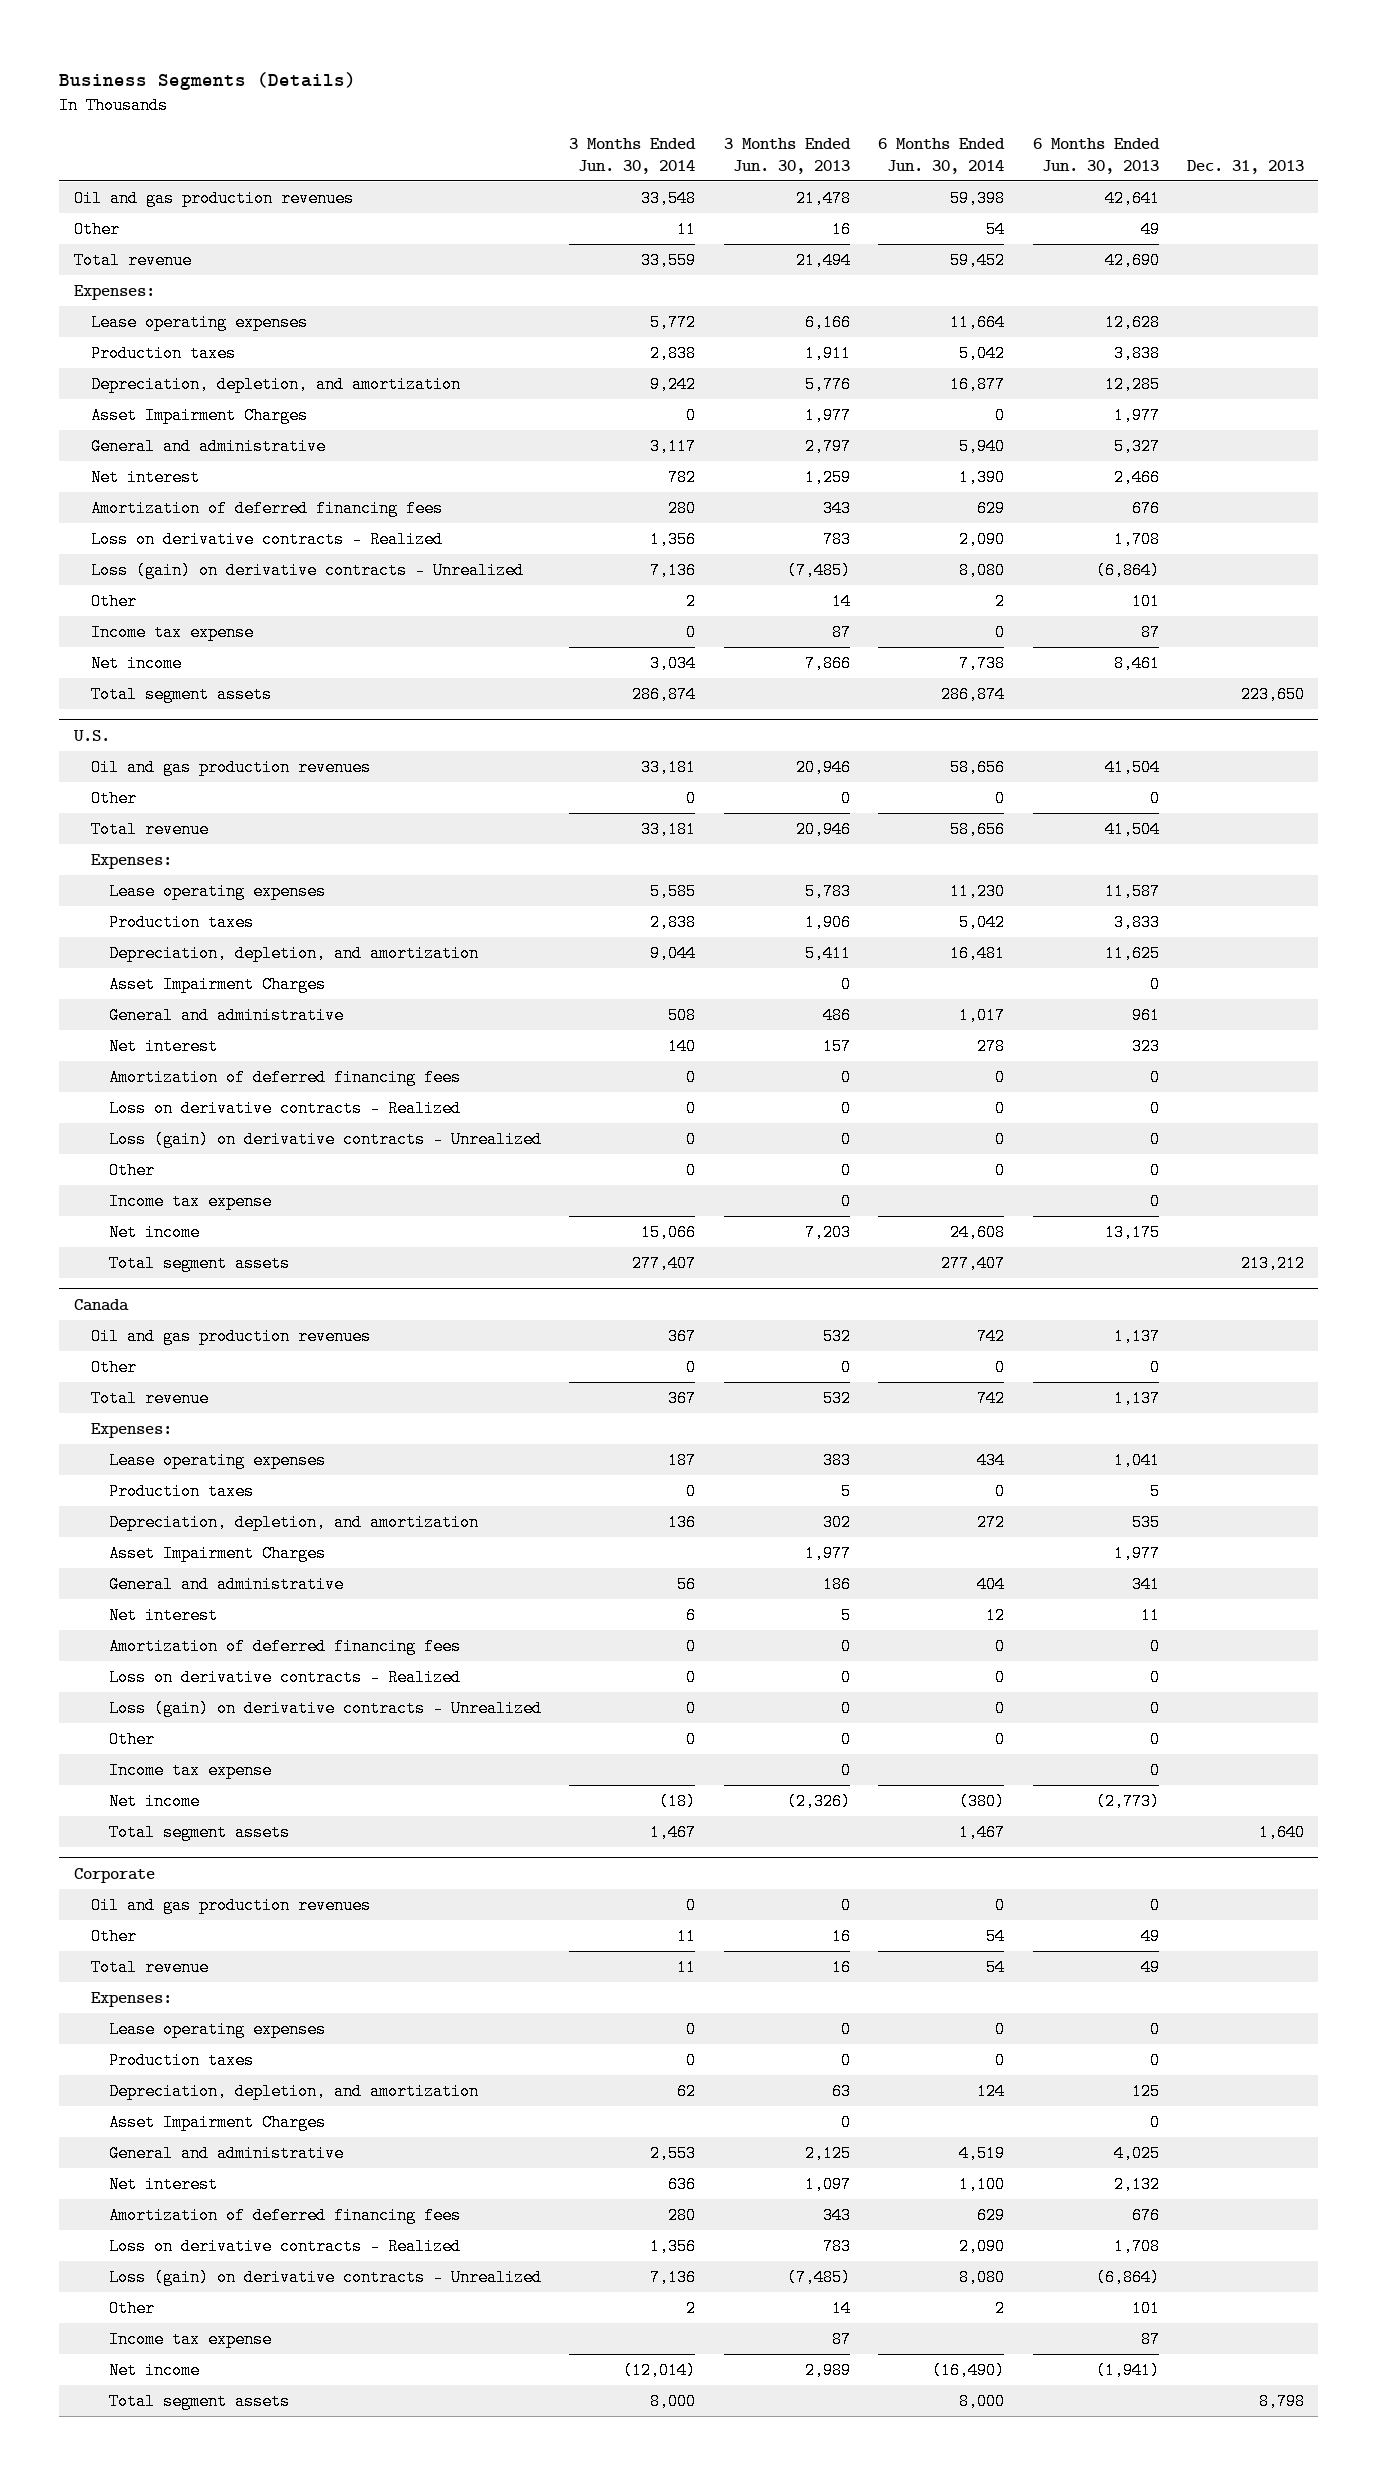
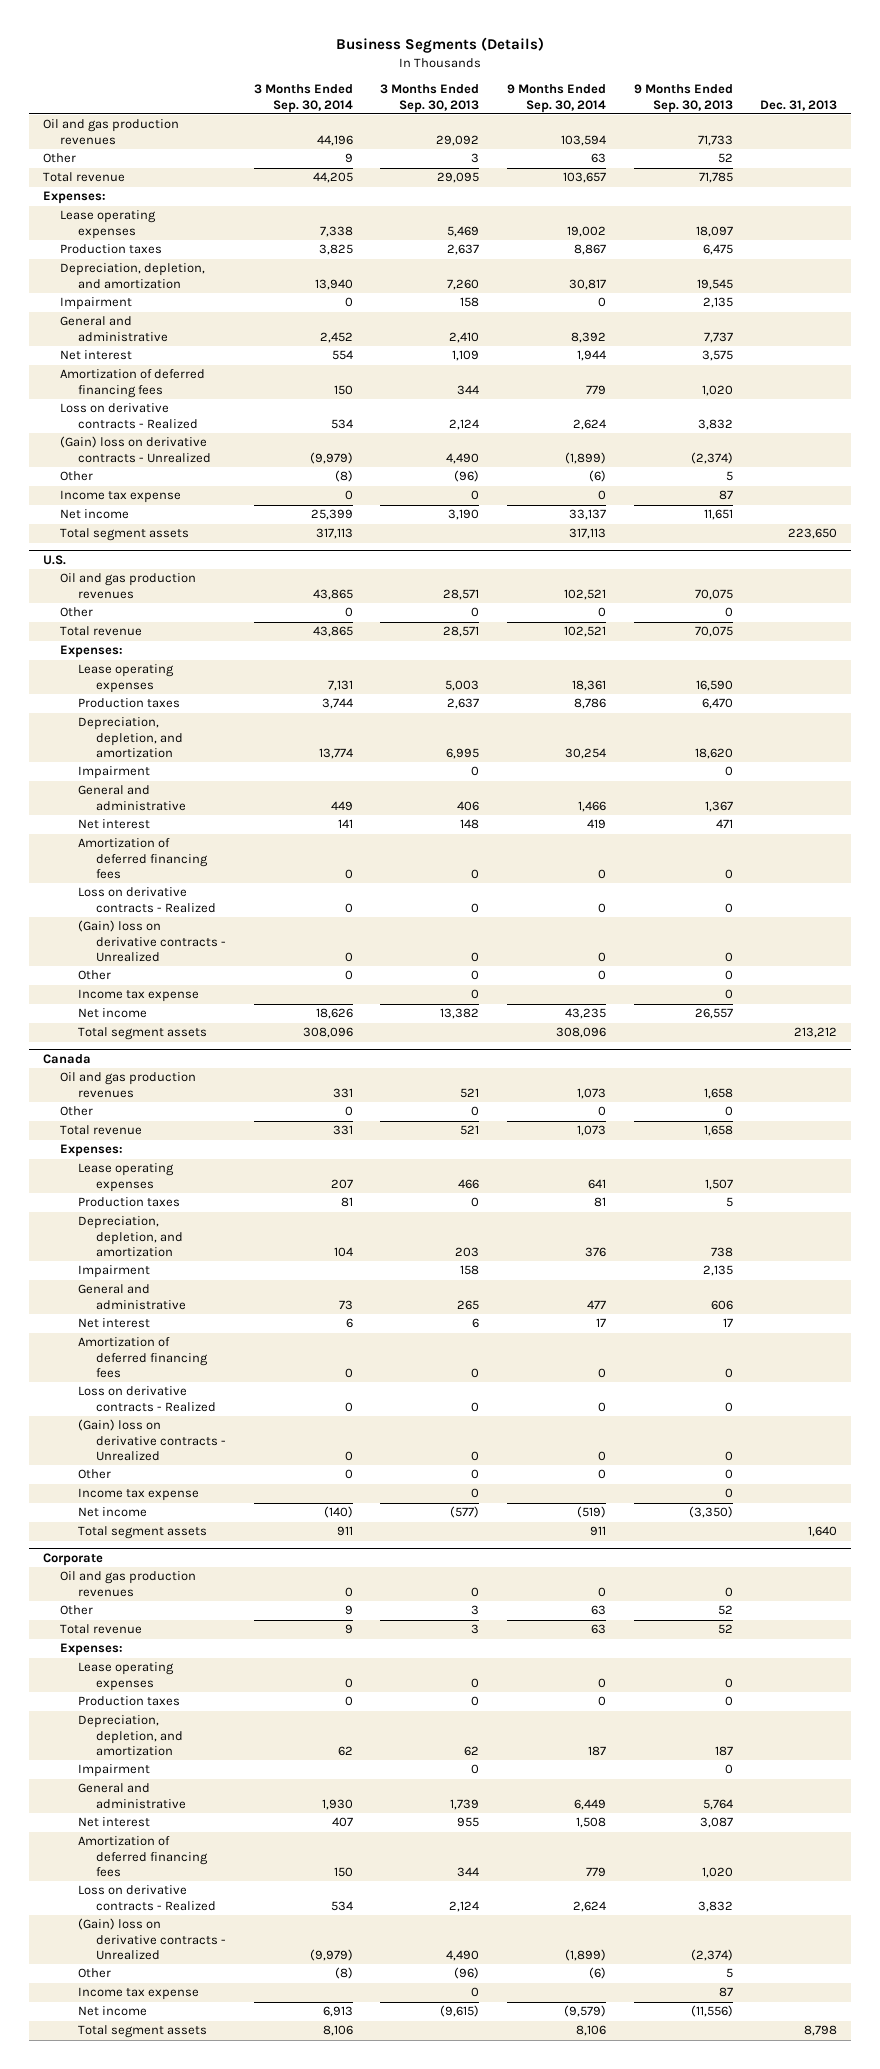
[569,137,697,174] 3 Months Ended Jun. 30, 2014 -> none
[723,137,851,174] 3 Months Ended Jun. 30, 2013 -> none
[878,137,1006,174] 6 Months Ended Jun. 30, 2014 -> none
[1032,137,1160,174] 6 Months Ended Jun. 30, 2013 -> none
none -> [253,84,353,113] 3 Months Ended Sep. 30, 2014
none -> [380,84,480,113] 3 Months Ended Sep. 30, 2013
none -> [507,84,607,113] 9 Months Ended Sep. 30, 2014
none -> [633,84,733,113] 9 Months Ended Sep. 30, 2013
[91,407,309,425] Asset Impairment Charges -> [60,297,133,311] Impairment
[91,562,525,580] Loss (gain) on derivative contracts - Unrealized -> [60,436,212,463] (Gain) loss on derivative contracts - Unrealized
[109,976,327,994] Asset Impairment Charges -> [78,766,151,780] Impairment
[109,1131,543,1149] Loss (gain) on derivative contracts - Unrealized -> [78,920,226,962] (Gain) loss on derivative contracts - Unrealized
[109,1545,327,1563] Asset Impairment Charges -> [78,1265,151,1279] Impairment
[109,1700,543,1718] Loss (gain) on derivative contracts - Unrealized -> [78,1419,226,1461] (Gain) loss on derivative contracts - Unrealized
[109,2114,327,2132] Asset Impairment Charges -> [78,1764,151,1778] Impairment
[109,2269,543,2287] Loss (gain) on derivative contracts - Unrealized -> [78,1918,226,1960] (Gain) loss on derivative contracts - Unrealized

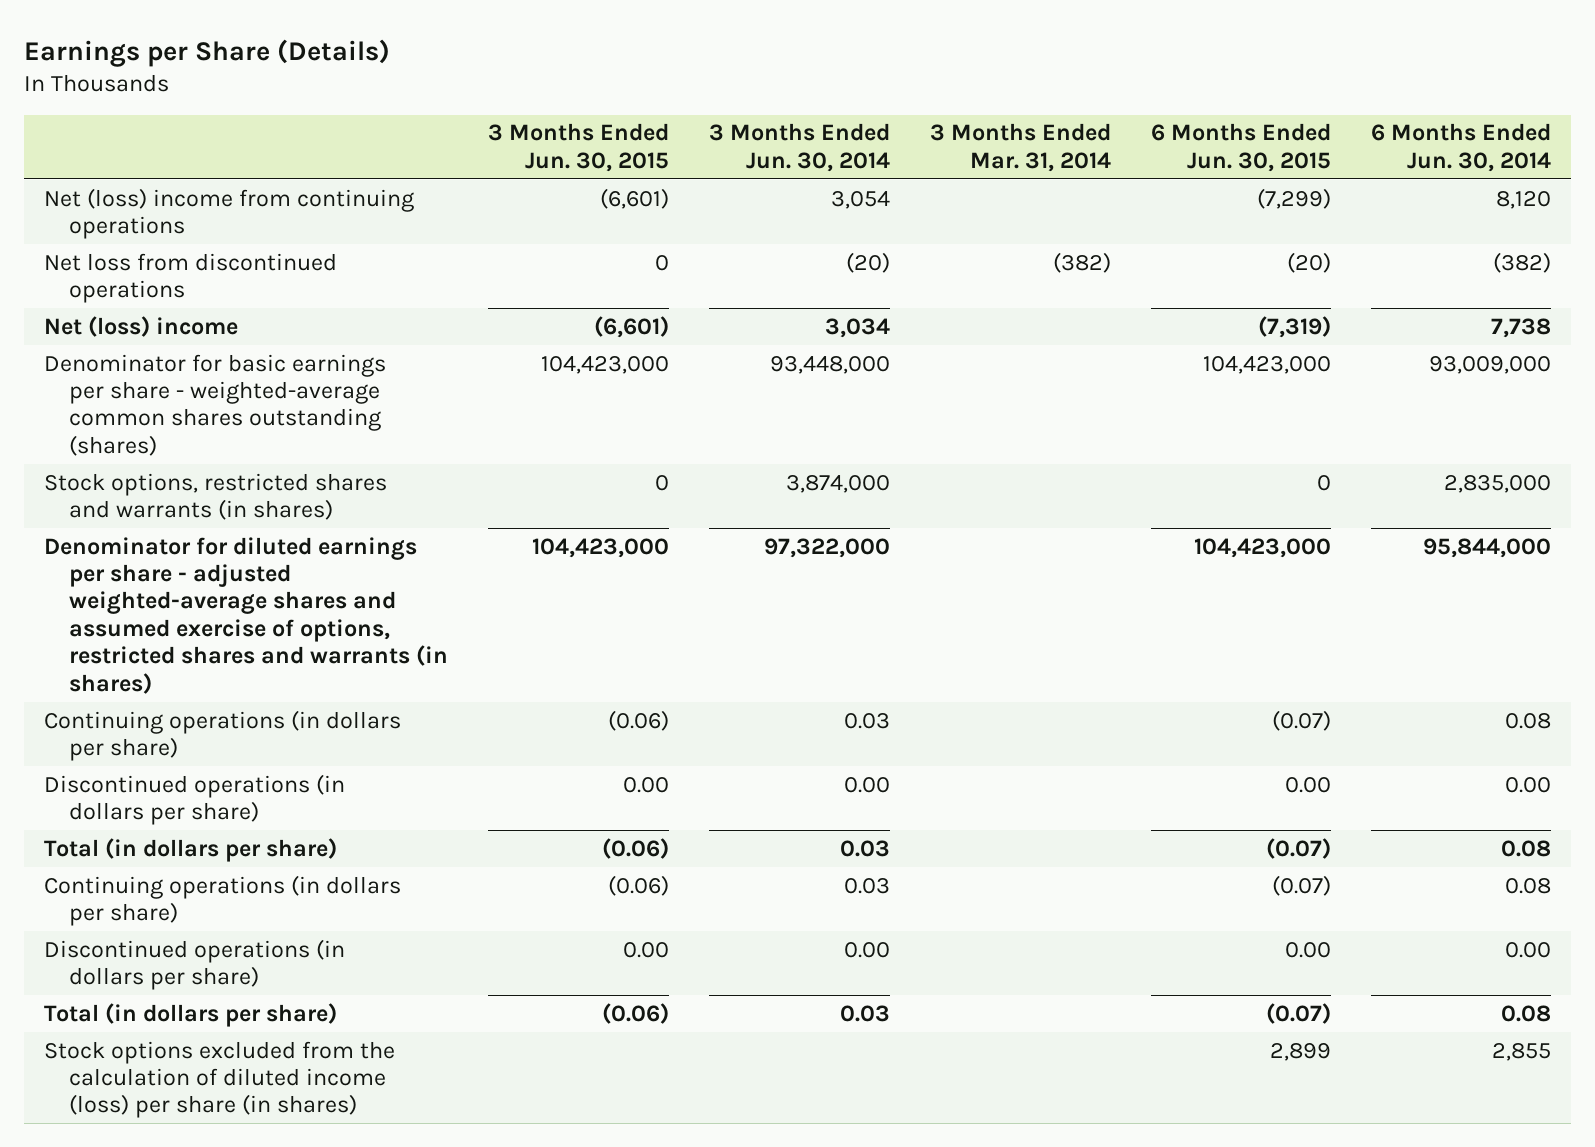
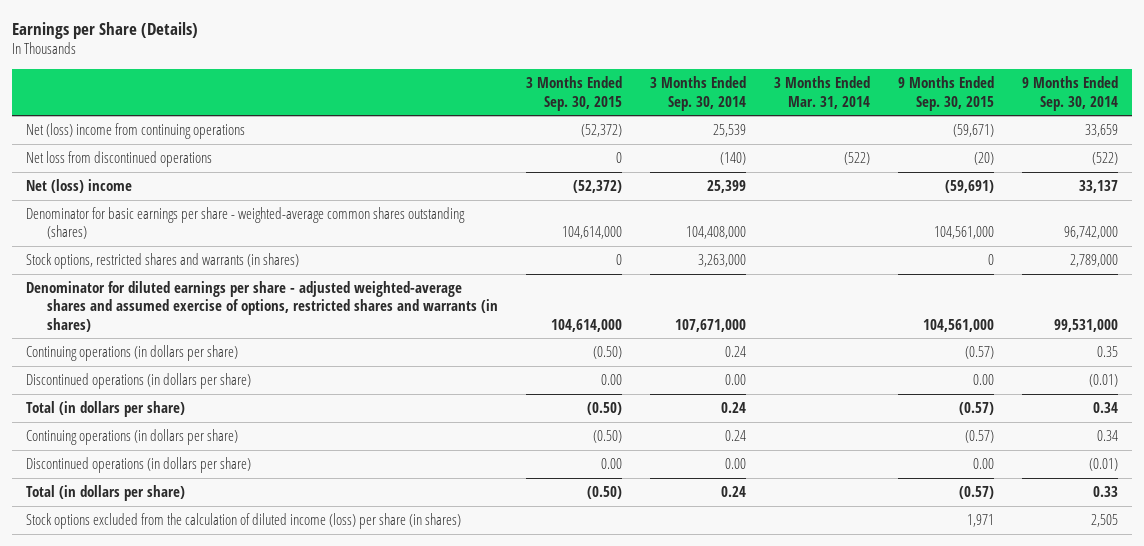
[488,123,670,172] 3 Months Ended Jun. 30, 2015 -> none
[709,123,891,172] 3 Months Ended Jun. 30, 2014 -> none
[1151,123,1332,172] 6 Months Ended Jun. 30, 2015 -> none
[1371,123,1552,172] 6 Months Ended Jun. 30, 2014 -> none
none -> [526,76,623,111] 3 Months Ended Sep. 30, 2015
none -> [650,76,747,111] 3 Months Ended Sep. 30, 2014
none -> [898,76,995,111] 9 Months Ended Sep. 30, 2015
none -> [1022,76,1119,111] 9 Months Ended Sep. 30, 2014
[1053,251,1112,273] (382) -> [844,152,871,166] (522)

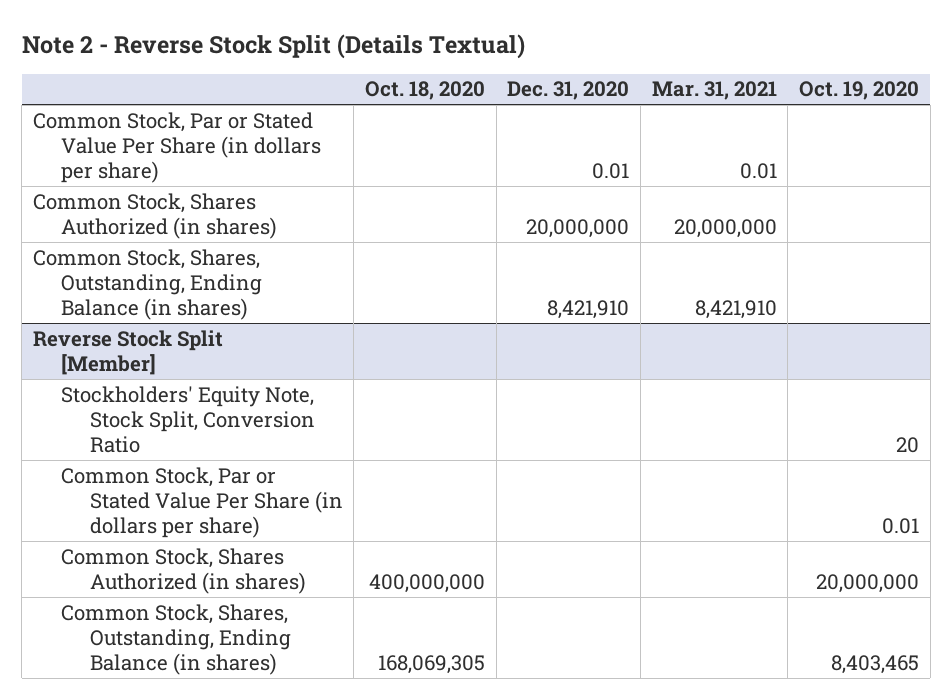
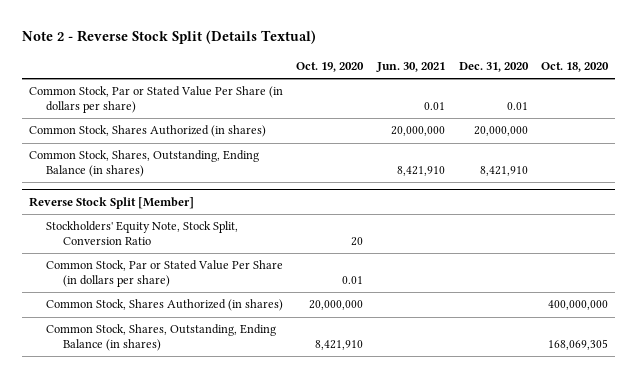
[651,81,777,101] Mar. 31, 2021 -> none
none -> [376,61,446,72] Jun. 30, 2021
[830,654,919,674] 8,403,465 -> [315,340,364,351] 8,421,910

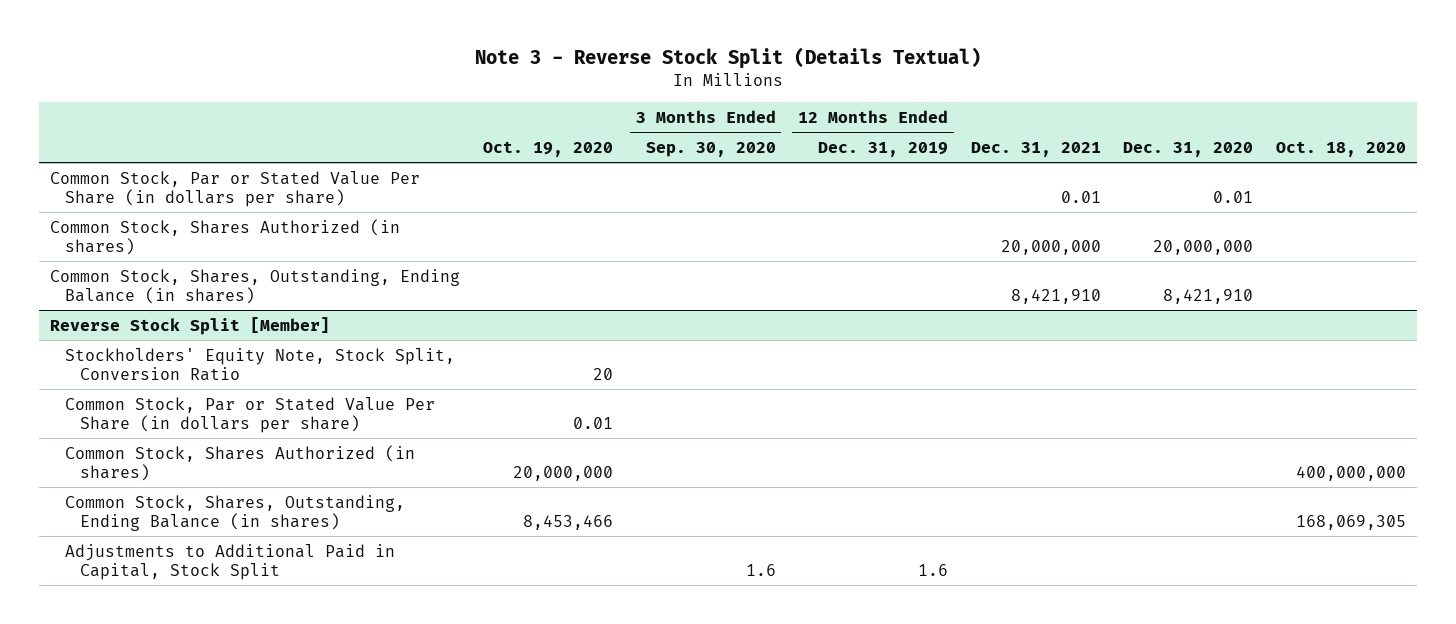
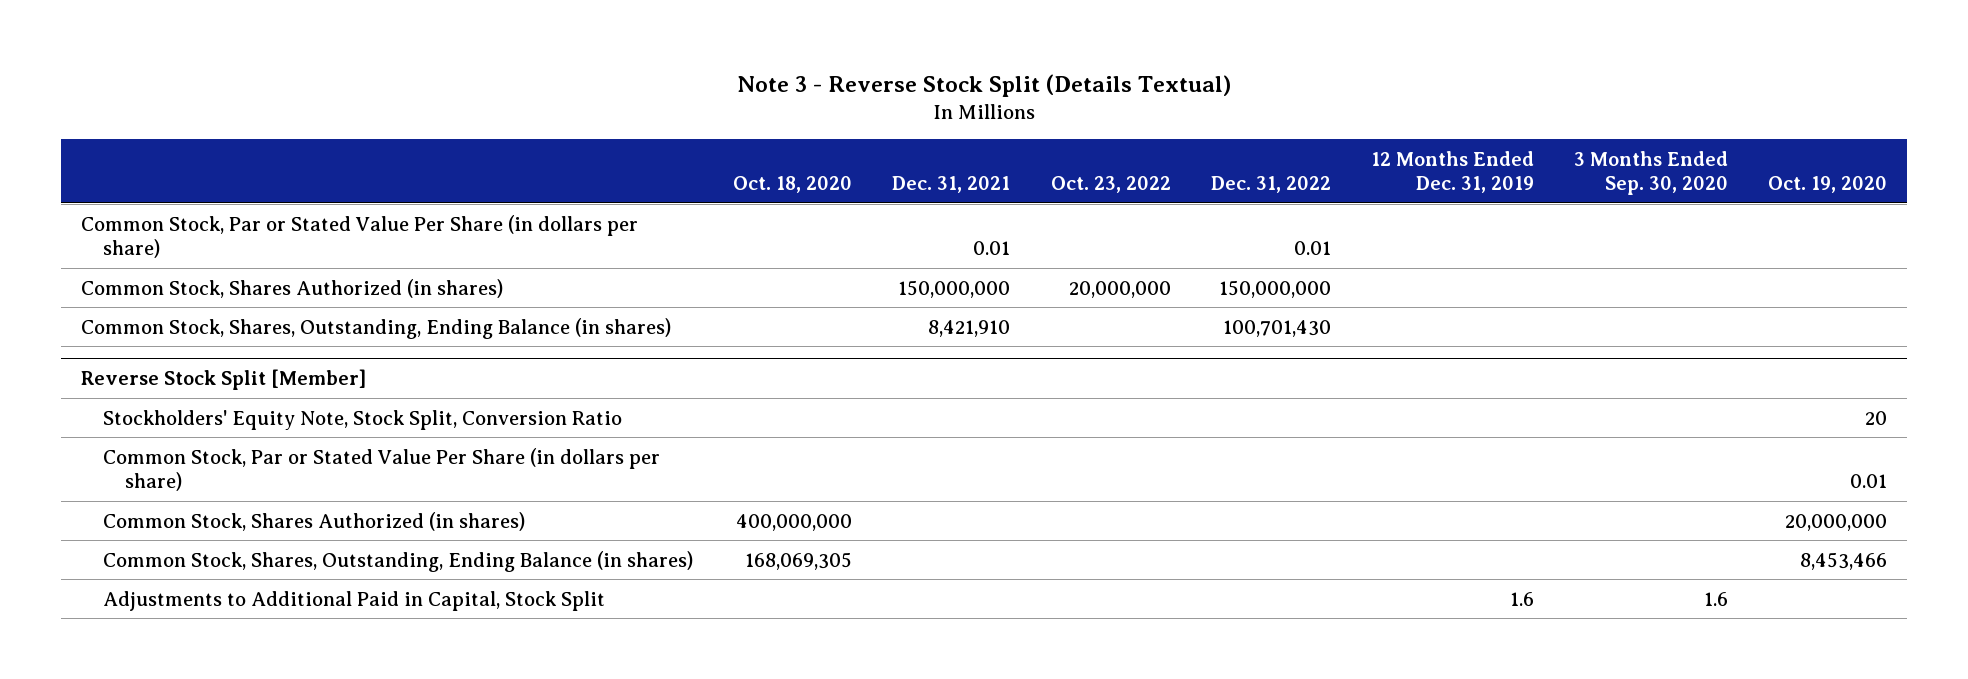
[1123,141,1254,157] Dec. 31, 2020 -> none
none -> [1050,176,1171,194] Oct. 23, 2022
none -> [1210,176,1331,194] Dec. 31, 2022
[1000,239,1101,255] 20,000,000 -> [898,279,1011,298] 150,000,000

